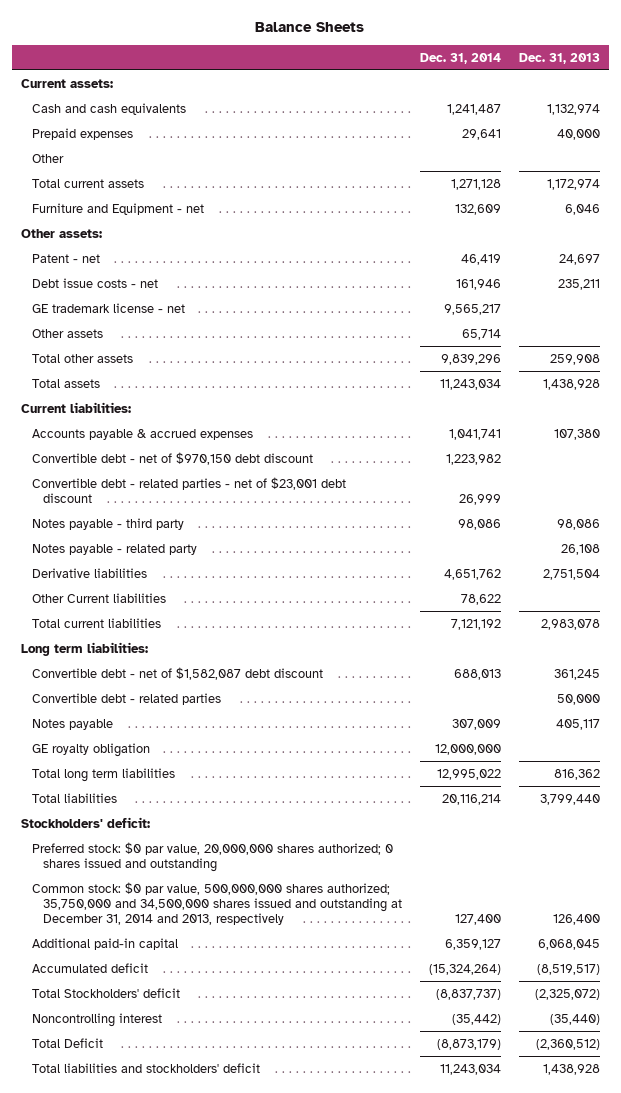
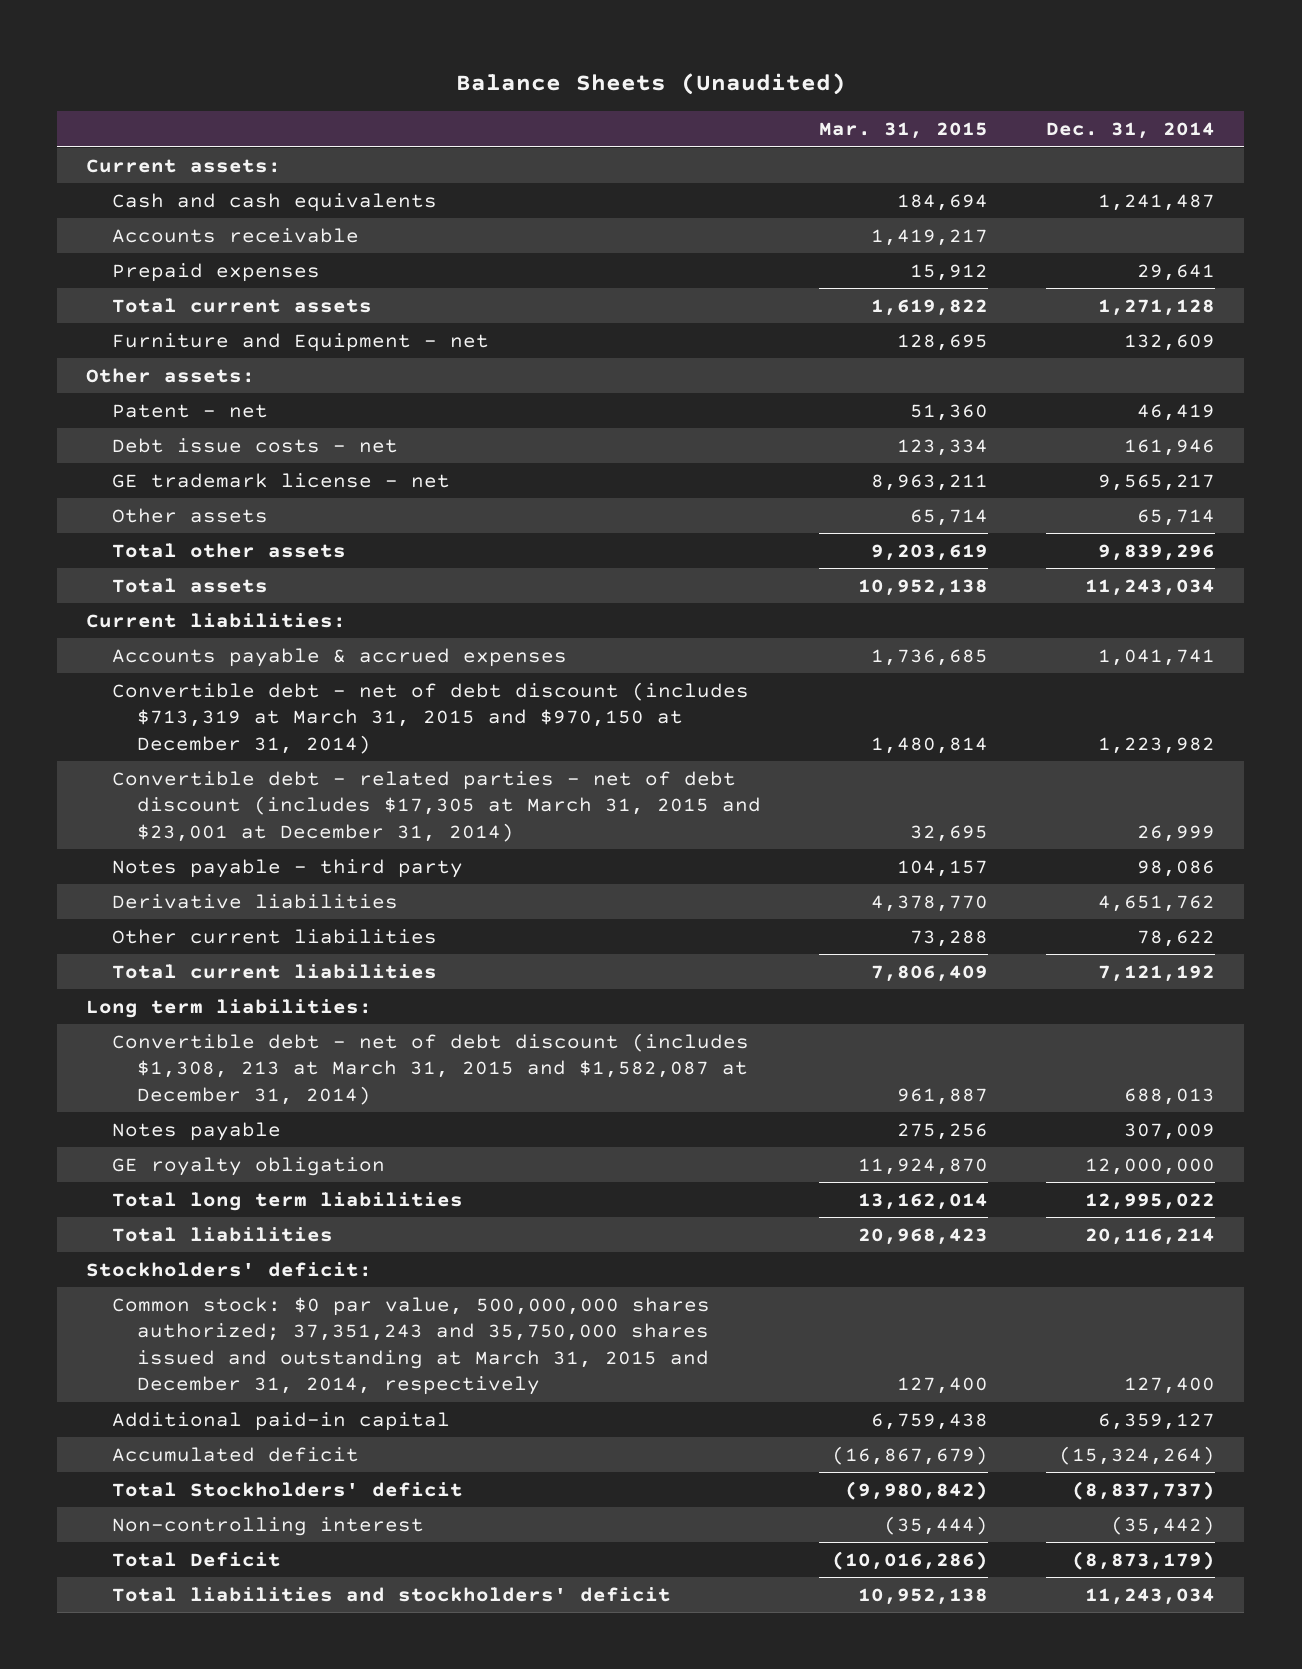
[255,22,365,33] Balance Sheets -> [455,73,846,96] Balance Sheets (Unaudited)
[519,53,601,65] Dec. 31, 2013 -> none
none -> [819,122,989,140] Mar. 31, 2015
none -> [111,227,359,243] Accounts receivable
[31,153,64,163] Other -> none
[31,451,313,465] Convertible debt - net of $970,150 debt discount -> [111,681,749,754] Convertible debt - net of debt discount (includes $713,319 at March 31, 2015 and $970,150 at December 31, 2014)
[31,476,346,503] Convertible debt - related parties - net of $23,001 debt discount -> [111,770,762,842] Convertible debt - related parties - net of debt discount (includes $17,305 at March 31, 2015 and $23,001 at December 31, 2014)
[31,543,197,555] Notes payable - related party -> none
[31,592,166,603] Other Current liabilities -> [111,928,437,944] Other current liabilities
[31,692,221,705] Convertible debt - related parties -> none
[31,666,323,680] Convertible debt - net of $1,582,087 debt discount -> [111,1032,749,1105] Convertible debt - net of debt discount (includes $1,308, 213 at March 31, 2015 and $1,582,087 at December 31, 2014)
[31,841,393,872] Preferred stock: $0 par value, 20,000,000 shares authorized; 0 shares issued and outstanding -> none
[31,881,402,926] Common stock: $0 par value, 500,000,000 shares authorized; 35,750,000 and 34,500,000 shares issued and outstanding at December 31, 2014 and 2013, respectively -> [111,1296,710,1396] Common stock: $0 par value, 500,000,000 shares authorized; 37,351,243 and 35,750,000 shares issued and outstanding at March 31, 2015 and December 31, 2014, respectively
[31,1012,162,1027] Noncontrolling interest -> [111,1516,424,1536] Non-controlling interest

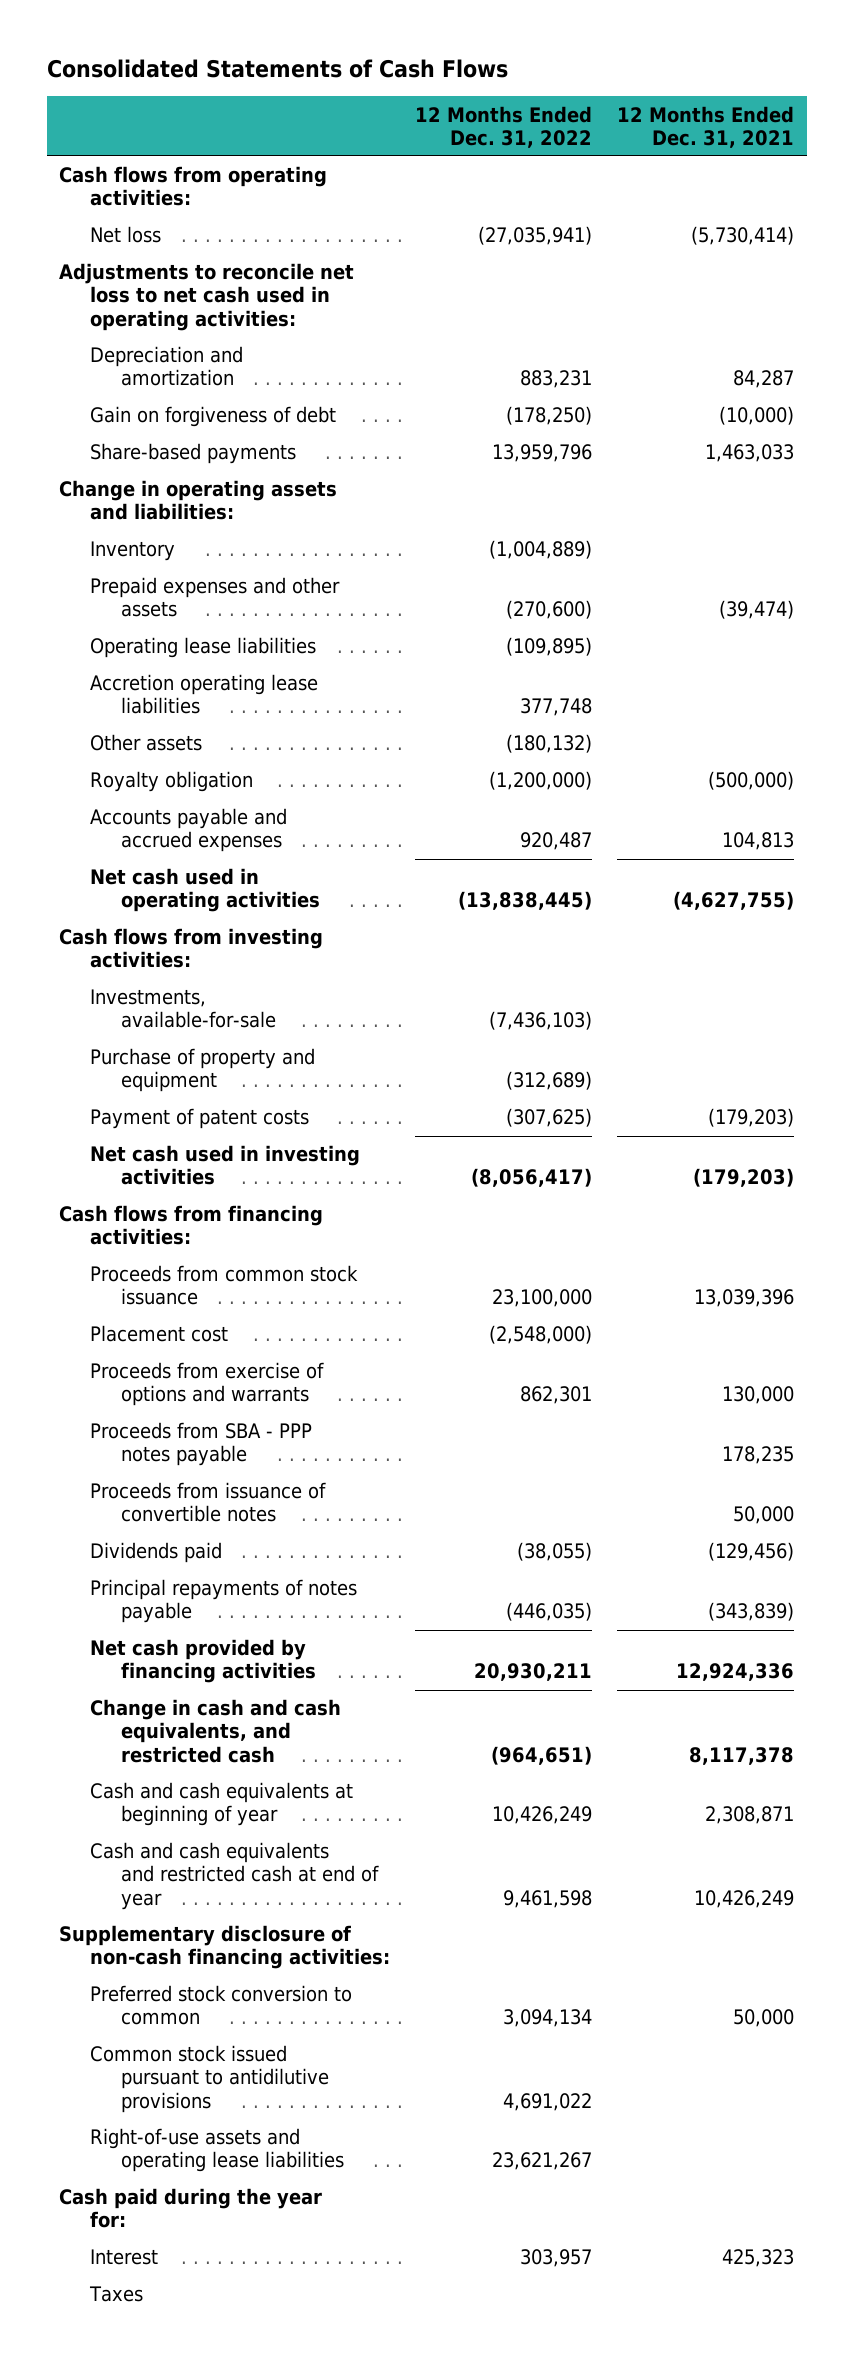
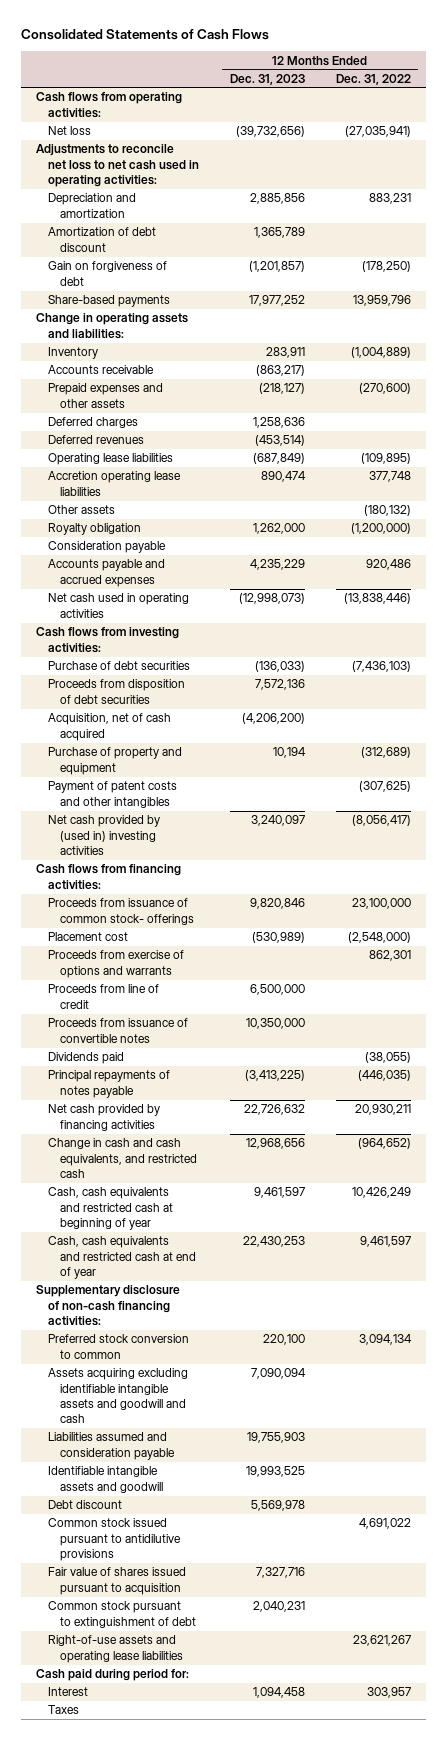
[617,105,795,148] 12 Months Ended Dec. 31, 2021 -> none
none -> [229,73,305,85] Dec. 31, 2023
none -> [47,227,156,252] Amortization of debt discount
none -> [47,365,154,375] Accounts receivable
none -> [47,417,138,429] Deferred charges
none -> [47,435,144,445] Deferred revenues
none -> [47,541,166,554] Consideration payable
[520,832,593,851] 920,487 -> [365,559,411,571] 920,486
[458,891,593,911] (13,838,445) -> [343,593,411,605] (13,838,446)
[90,989,276,1029] Investments, available-for-sale -> [47,661,190,671] Purchase of debt securities
none -> [47,679,185,704] Proceeds from disposition of debt securities
none -> [47,713,171,741] Acquisition, net of cash acquired
[90,1108,310,1130] Payment of patent costs -> [47,781,177,808] Payment of patent costs and other intangibles
[90,1145,361,1186] Net cash used in investing activities -> [47,815,160,856] Net cash provided by (used in) investing activities
[90,1265,359,1306] Proceeds from common stock issuance -> [47,898,194,925] Proceeds from issuance of common stock- offerings
[90,1422,313,1467] Proceeds from SBA - PPP notes payable -> none
none -> [47,984,159,1009] Proceeds from line of credit
[491,1745,593,1765] (964,651) -> [357,1138,411,1150] (964,652)
[90,1782,354,1827] Cash and cash equivalents at beginning of year -> [47,1187,173,1231] Cash, cash equivalents and restricted cash at beginning of year
[90,1842,379,1910] Cash and cash equivalents and restricted cash at end of year -> [47,1236,196,1280] Cash, cash equivalents and restricted cash at end of year
[503,1889,593,1908] 9,461,598 -> [359,1236,411,1248] 9,461,597
none -> [47,1368,188,1424] Assets acquiring excluding identifiable intangible assets and goodwill and cash
none -> [47,1432,175,1460] Liabilities assumed and consideration payable
none -> [47,1466,163,1493] Identifiable intangible assets and goodwill
none -> [47,1500,122,1510] Debt discount
none -> [47,1567,186,1595] Fair value of shares issued pursuant to acquisition
none -> [47,1601,196,1628] Common stock pursuant to extinguishment of debt
[59,2188,323,2229] Cash paid during the year for: -> [35,1669,189,1682] Cash paid during period for:

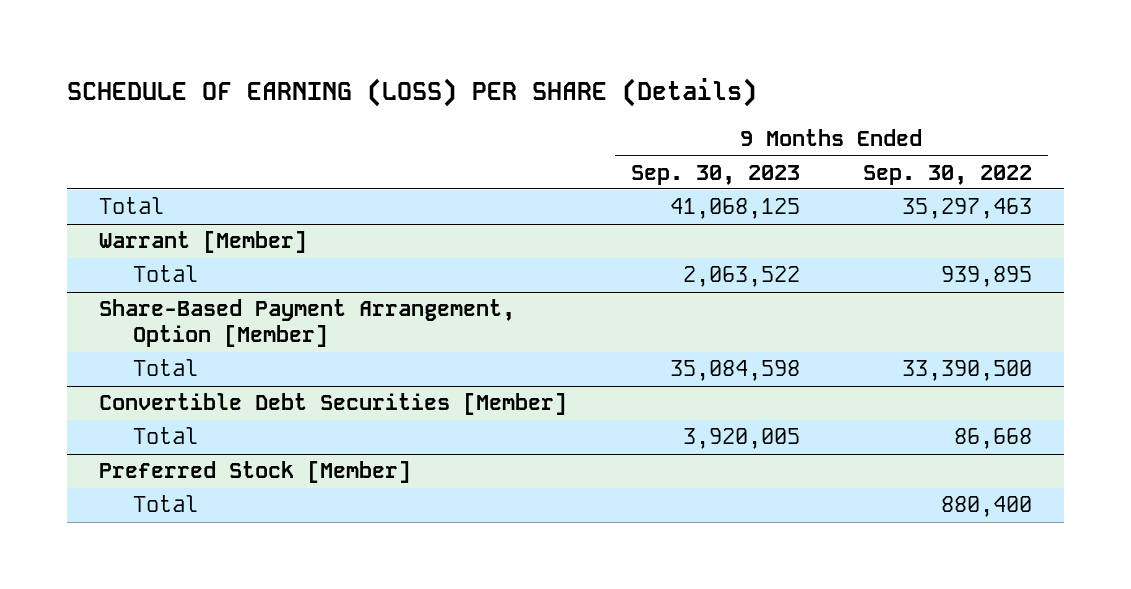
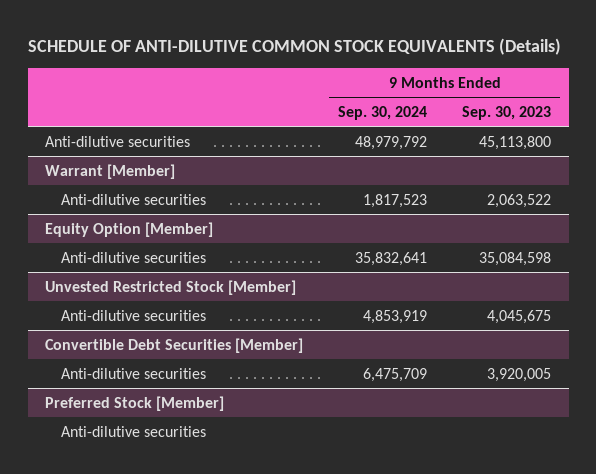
[67,78,758,108] SCHEDULE OF EARNING (LOSS) PER SHARE (Details) -> [27,38,561,56] SCHEDULE OF ANTI-DILUTIVE COMMON STOCK EQUIVALENTS (Details)
[863,164,1033,185] Sep. 30, 2022 -> none
none -> [338,105,428,120] Sep. 30, 2024
[98,197,164,215] Total -> none
none -> [45,135,191,147] Anti-dilutive securities
[98,299,515,348] Share-Based Payment Arrangement, Option [Member] -> none
[132,265,198,283] Total -> [60,193,206,205] Anti-dilutive securities
none -> [45,221,214,237] Equity Option [Member]
[132,359,198,377] Total -> [60,251,206,263] Anti-dilutive securities
none -> [45,279,297,295] Unvested Restricted Stock [Member]
none -> [60,309,206,321] Anti-dilutive securities
[132,427,198,445] Total -> [60,367,206,379] Anti-dilutive securities
[132,495,198,513] Total -> [60,425,206,437] Anti-dilutive securities

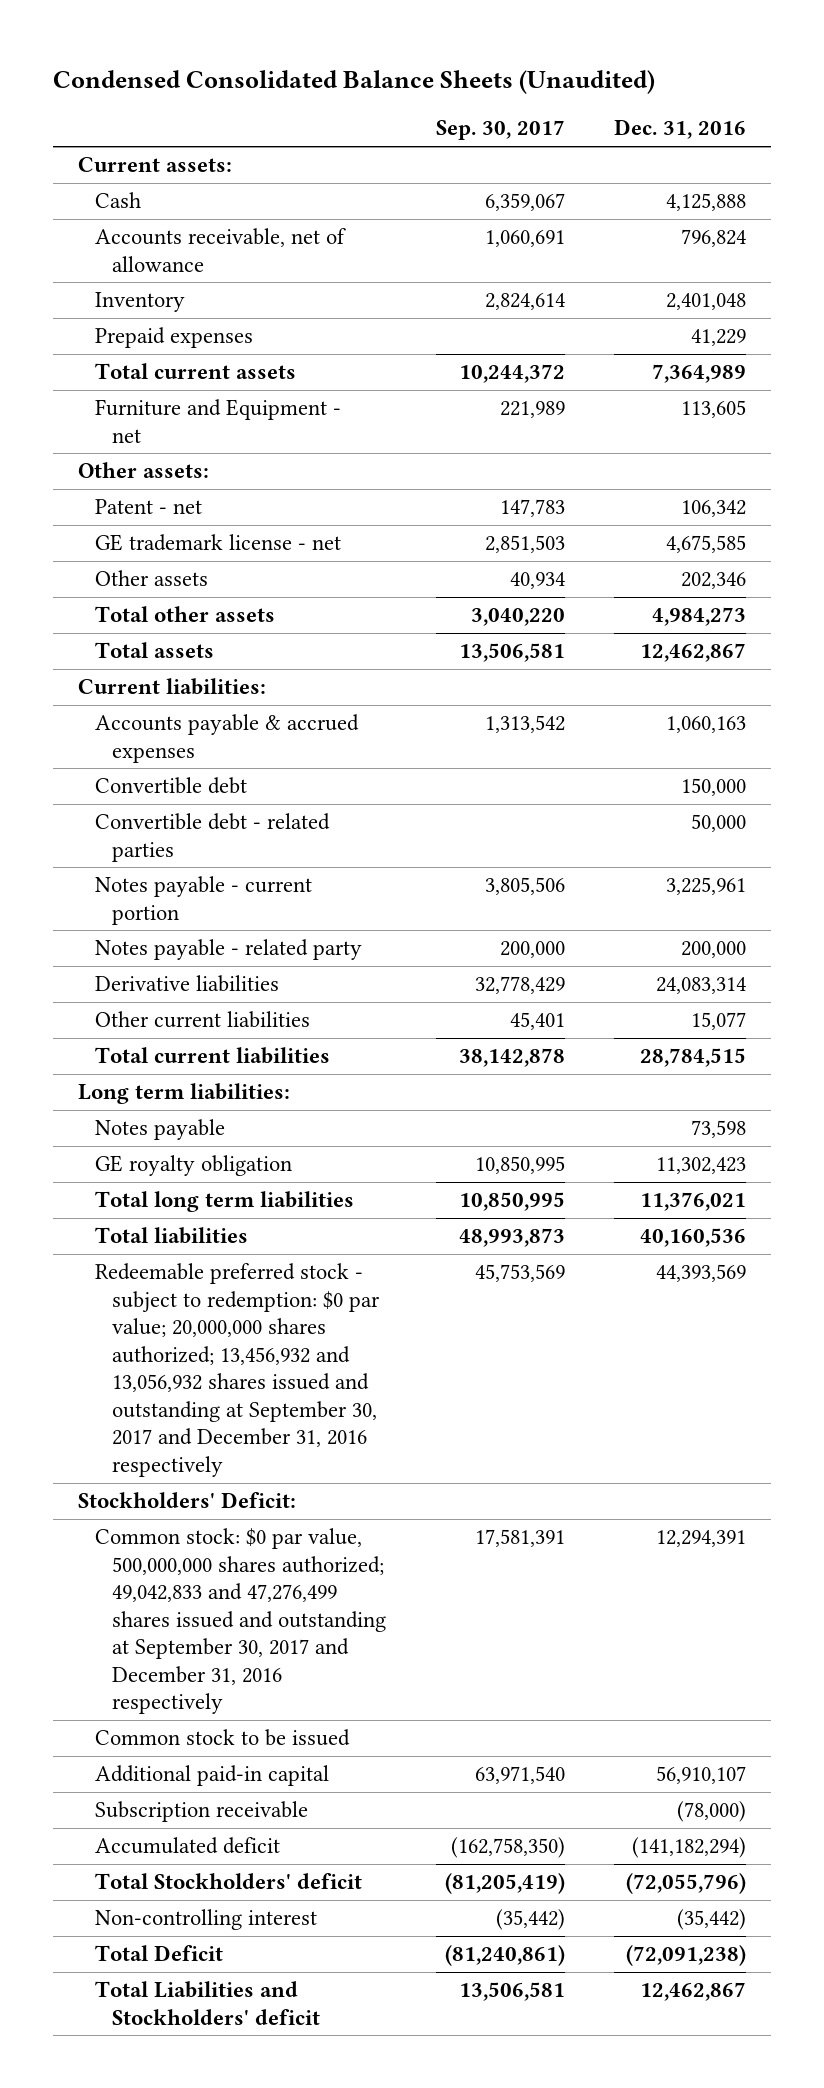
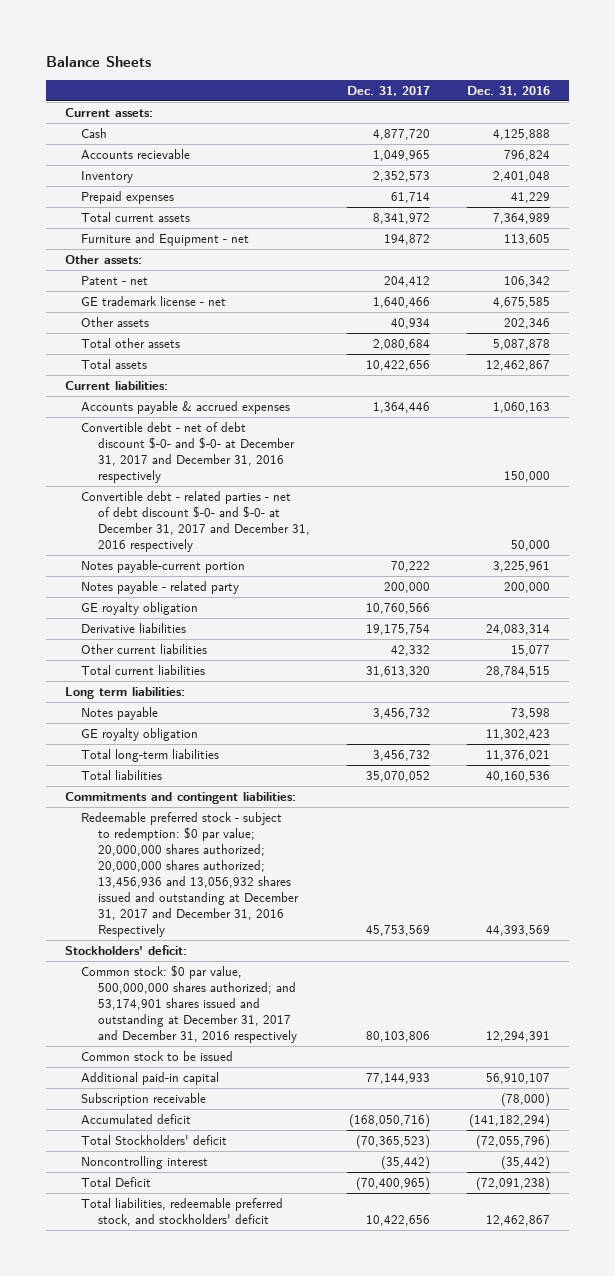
[53,70,656,95] Condensed Consolidated Balance Sheets (Unaudited) -> [46,55,152,67] Balance Sheets
[435,120,565,141] Sep. 30, 2017 -> none
none -> [347,85,431,96] Dec. 31, 2017
[95,228,347,272] Accounts receivable, net of allowance -> [81,149,191,160] Accounts recievable
[652,607,747,627] 4,984,273 -> [493,339,551,351] 5,087,878
[95,777,248,795] Convertible debt -> [81,422,296,483] Convertible debt - net of debt discount $-0- and $-0- at December 31, 2017 and December 31, 2016 respectively
[95,813,331,862] Convertible debt - related parties -> [81,491,311,552] Convertible debt - related parties - net of debt discount $-0- and $-0- at December 31, 2017 and December 31, 2016 respectively
[95,876,313,925] Notes payable - current portion -> [81,560,246,574] Notes payable-current portion
none -> [81,602,199,616] GE royalty obligation
[95,1191,355,1213] Total long term liabilities -> [81,749,220,763] Total long-term liabilities
none -> [64,792,296,805] Commitments and contingent liabilities:
[95,1263,381,1477] Redeemable preferred stock - subject to redemption: $0 par value; 20,000,000 shares authorized; 13,456,932 and 13,056,932 shares issued and outstanding at September 30, 2017 and December 31, 2016 respectively -> [81,812,300,937] Redeemable preferred stock - subject to redemption: $0 par value; 20,000,000 shares authorized; 20,000,000 shares authorized; 13,456,936 and 13,056,932 shares issued and outstanding at December 31, 2017 and December 31, 2016 Respectively
[78,1492,297,1509] Stockholders' Deficit: -> [64,945,187,956] Stockholders' deficit:
[95,1528,387,1715] Common stock: $0 par value, 500,000,000 shares authorized; 49,042,833 and 47,276,499 shares issued and outstanding at September 30, 2017 and December 31, 2016 respectively -> [81,965,298,1043] Common stock: $0 par value, 500,000,000 shares authorized; and 53,174,901 shares issued and outstanding at December 31, 2017 and December 31, 2016 respectively
[95,1909,318,1931] Non-controlling interest -> [81,1156,209,1170] Noncontrolling interest
[95,1981,321,2025] Total Liabilities and Stockholders' deficit -> [81,1198,284,1227] Total liabilities, redeemable preferred stock, and stockholders' deficit

